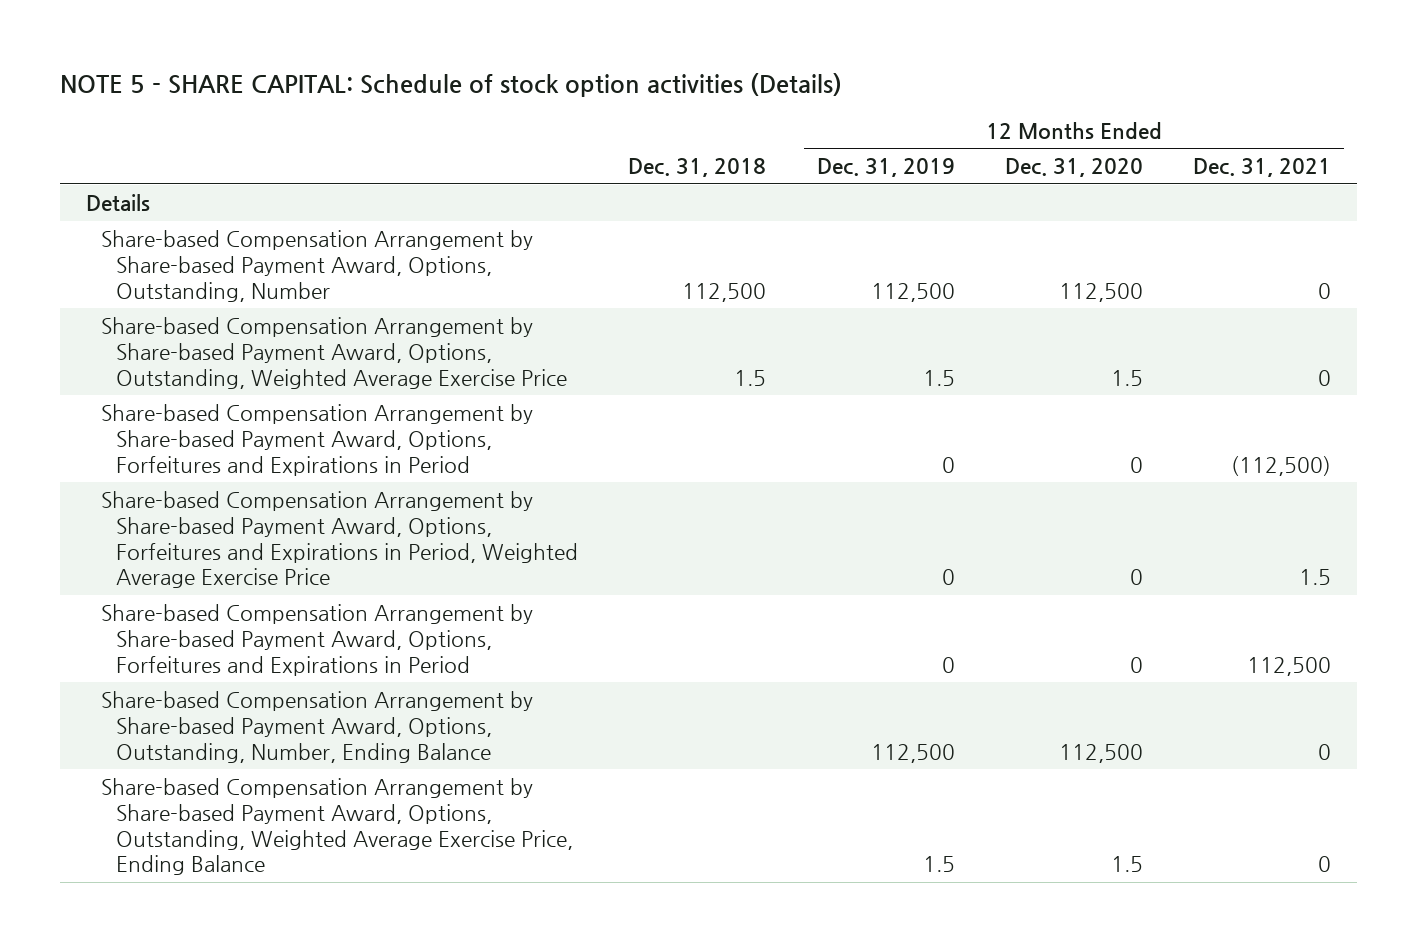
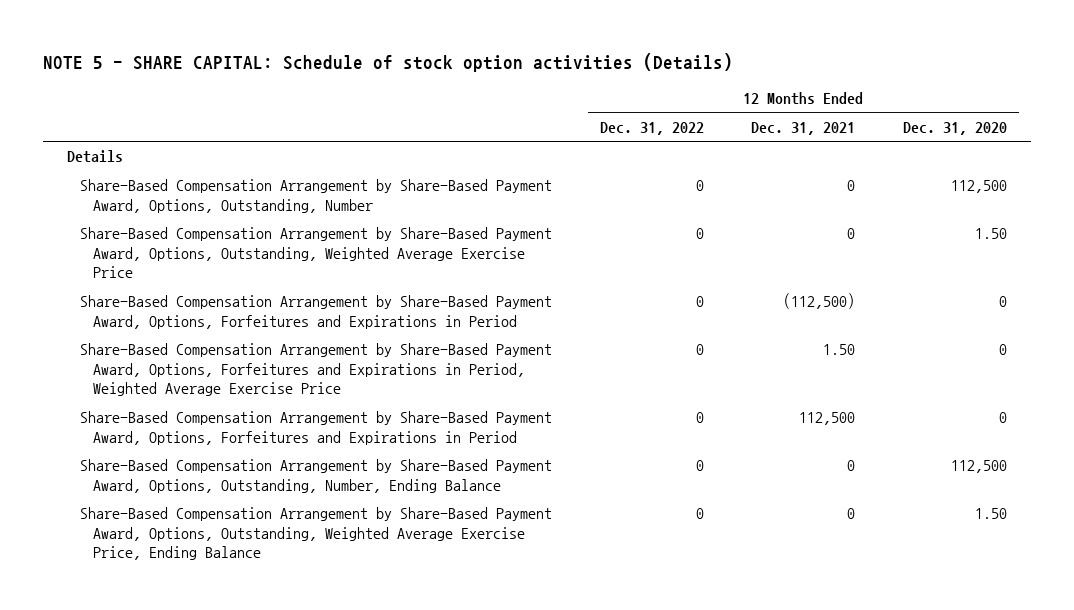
[628,158,767,178] Dec. 31, 2018 -> none
[816,158,955,178] Dec. 31, 2019 -> none
none -> [599,122,704,136] Dec. 31, 2022
[100,229,533,302] Share-based Compensation Arrangement by Share-based Payment Award, Options, Outstanding, Number -> [80,179,553,213] Share-Based Compensation Arrangement by Share-Based Payment Award, Options, Outstanding, Number
[100,316,567,389] Share-based Compensation Arrangement by Share-based Payment Award, Options, Outstanding, Weighted Average Exercise Price -> [80,227,553,279] Share-Based Compensation Arrangement by Share-Based Payment Award, Options, Outstanding, Weighted Average Exercise Price
[1111,369,1144,386] 1.5 -> [975,228,1008,240] 1.50
[100,403,533,476] Share-based Compensation Arrangement by Share-based Payment Award, Options, Forfeitures and Expirations in Period -> [80,295,553,329] Share-Based Compensation Arrangement by Share-Based Payment Award, Options, Forfeitures and Expirations in Period
[100,490,578,589] Share-based Compensation Arrangement by Share-based Payment Award, Options, Forfeitures and Expirations in Period, Weighted Average Exercise Price -> [80,343,553,397] Share-Based Compensation Arrangement by Share-Based Payment Award, Options, Forfeitures and Expirations in Period, Weighted Average Exercise Price
[1299,569,1332,586] 1.5 -> [823,344,856,356] 1.50
[100,603,533,676] Share-based Compensation Arrangement by Share-based Payment Award, Options, Forfeitures and Expirations in Period -> [80,411,553,445] Share-Based Compensation Arrangement by Share-Based Payment Award, Options, Forfeitures and Expirations in Period
[100,690,533,763] Share-based Compensation Arrangement by Share-based Payment Award, Options, Outstanding, Number, Ending Balance -> [80,459,553,493] Share-Based Compensation Arrangement by Share-Based Payment Award, Options, Outstanding, Number, Ending Balance
[100,777,573,876] Share-based Compensation Arrangement by Share-based Payment Award, Options, Outstanding, Weighted Average Exercise Price, Ending Balance -> [80,507,553,561] Share-Based Compensation Arrangement by Share-Based Payment Award, Options, Outstanding, Weighted Average Exercise Price, Ending Balance
[1111,856,1144,873] 1.5 -> [975,508,1008,520] 1.50

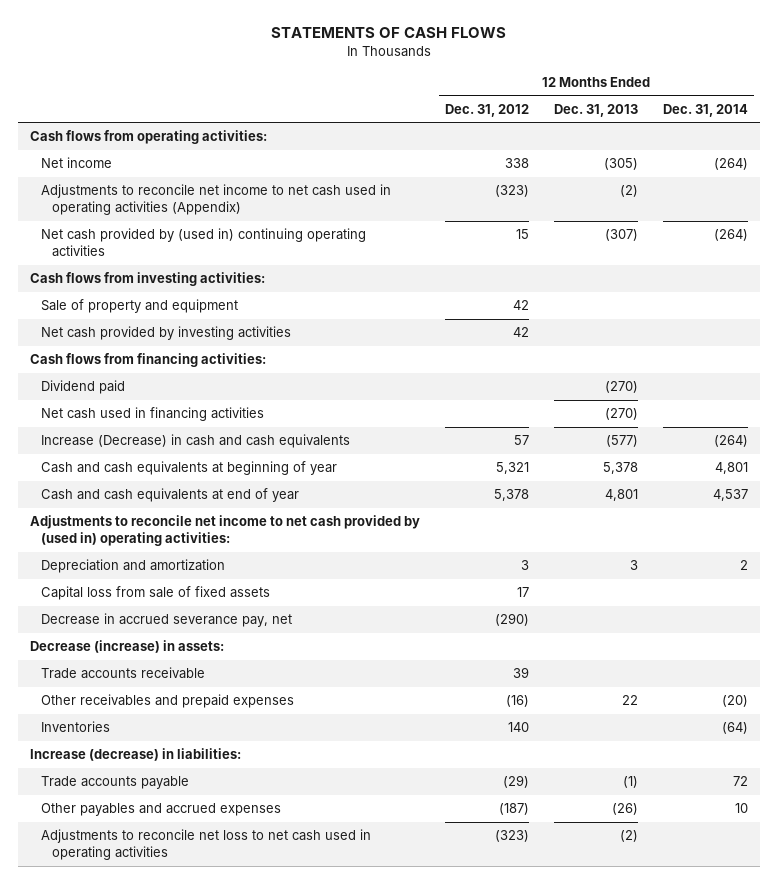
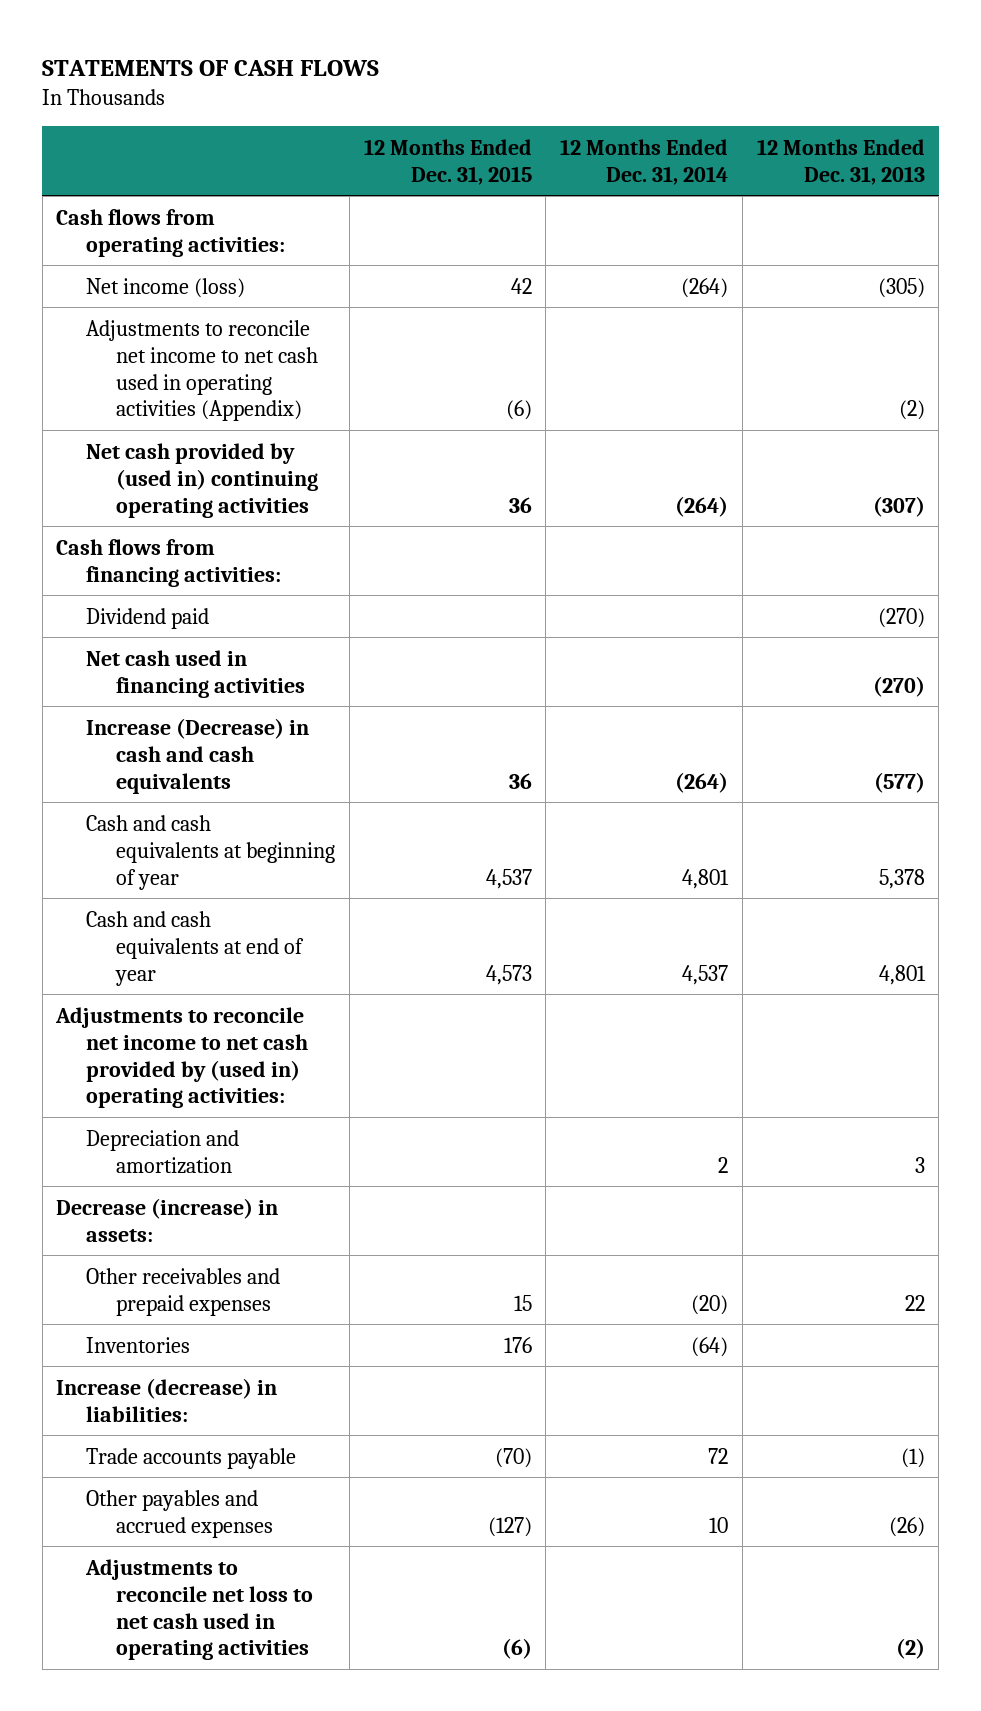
[445,103,530,117] Dec. 31, 2012 -> none
none -> [363,138,532,185] 12 Months Ended Dec. 31, 2015
[41,157,113,169] Net income -> [86,277,246,298] Net income (loss)
[30,272,266,287] Cash flows from investing activities: -> none
[41,299,239,314] Sale of property and equipment -> none
[41,326,292,341] Net cash provided by investing activities -> none
[41,586,271,601] Capital loss from sale of fixed assets -> none
[41,613,293,628] Decrease in accrued severance pay, net -> none
[41,667,206,680] Trade accounts receivable -> none

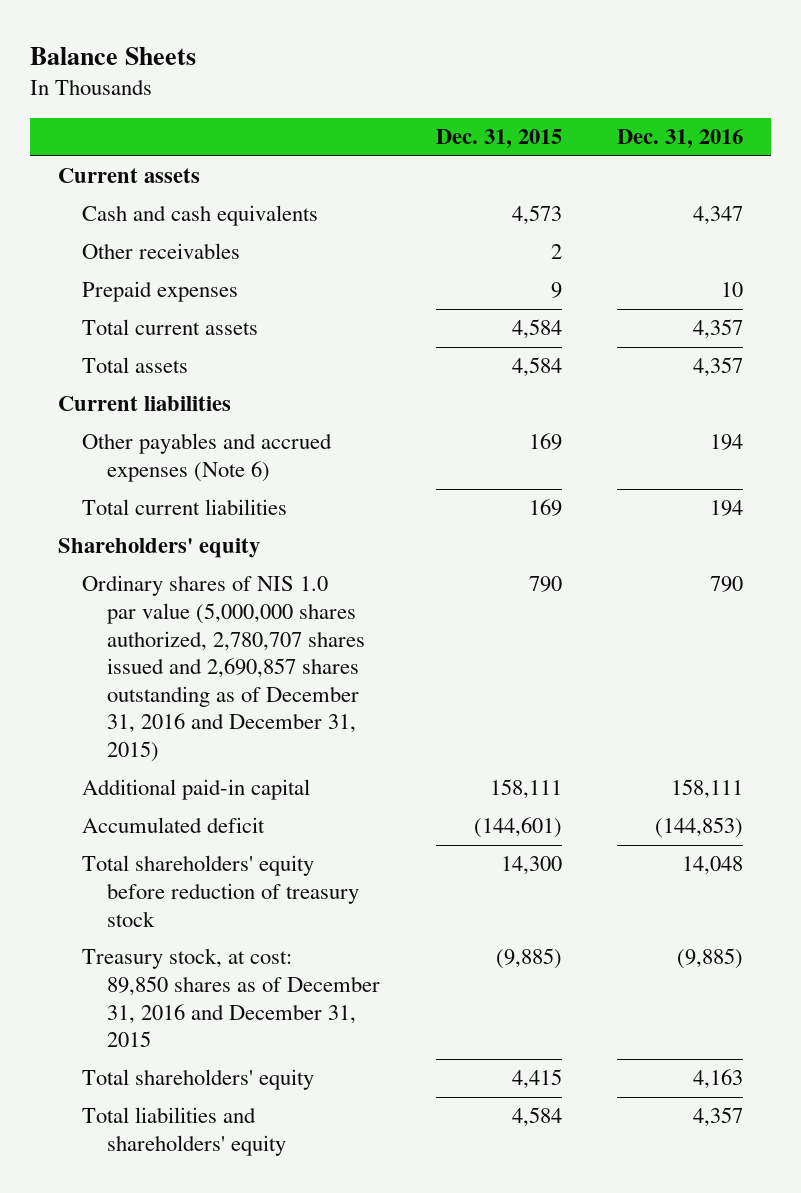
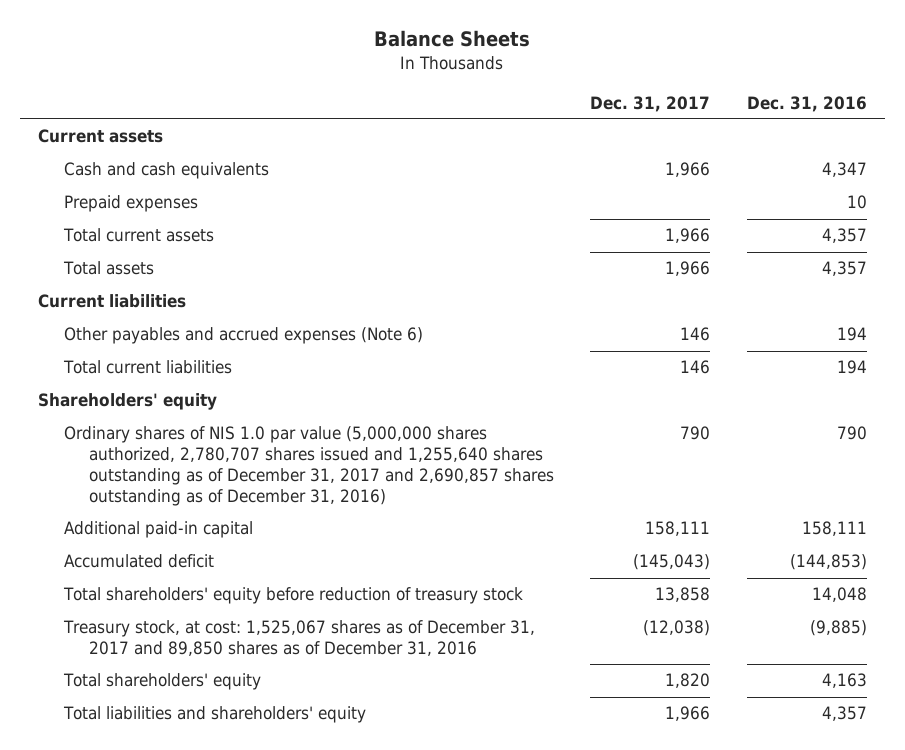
[435,129,562,149] Dec. 31, 2015 -> none
none -> [590,95,711,112] Dec. 31, 2017
[82,243,241,260] Other receivables -> none
[82,575,366,763] Ordinary shares of NIS 1.0 par value (5,000,000 shares authorized, 2,780,707 shares issued and 2,690,857 shares outstanding as of December 31, 2016 and December 31, 2015) -> [63,426,554,507] Ordinary shares of NIS 1.0 par value (5,000,000 shares authorized, 2,780,707 shares issued and 1,255,640 shares outstanding as of December 31, 2017 and 2,690,857 shares outstanding as of December 31, 2016)
[82,948,381,1048] Treasury stock, at cost: 89,850 shares as of December 31, 2016 and December 31, 2015 -> [62,620,535,657] Treasury stock, at cost: 1,525,067 shares as of December 31, 2017 and 89,850 shares as of December 31, 2016

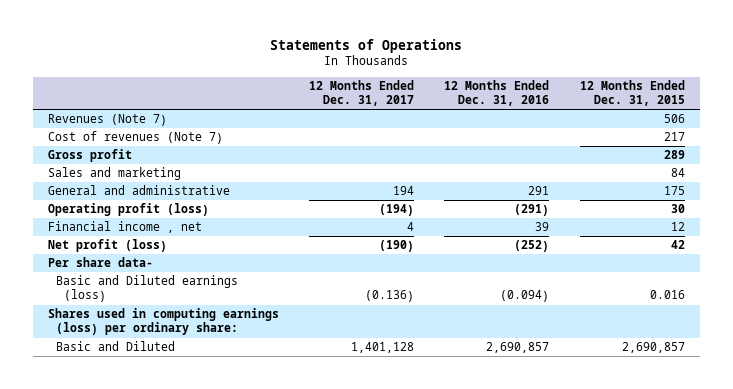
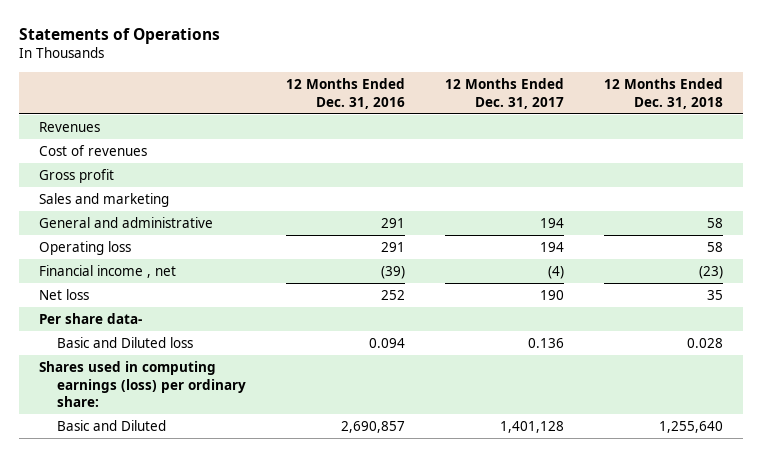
[579,79,685,107] 12 Months Ended Dec. 31, 2015 -> none
none -> [603,78,723,109] 12 Months Ended Dec. 31, 2018
[47,114,167,127] Revenues (Note 7) -> [38,122,100,133] Revenues
[47,131,223,145] Cost of revenues (Note 7) -> [38,145,147,157] Cost of revenues
[47,203,209,217] Operating profit (loss) -> [38,241,131,256] Operating loss
[379,204,415,217] (194) -> [539,242,564,253] 194
[514,204,550,217] (291) -> [380,242,405,253] 291
[407,222,415,232] 4 -> [547,266,564,280] (4)
[535,222,550,232] 39 -> [380,266,405,280] (39)
[47,239,167,253] Net profit (loss) -> [38,289,89,301] Net loss
[379,240,415,253] (190) -> [539,290,564,301] 190
[514,240,550,253] (252) -> [380,290,405,301] 252
[55,275,238,303] Basic and Diluted earnings (loss) -> [56,337,193,349] Basic and Diluted loss
[365,290,415,303] (0.136) -> [527,338,564,349] 0.136
[500,290,550,303] (0.094) -> [368,338,405,349] 0.094

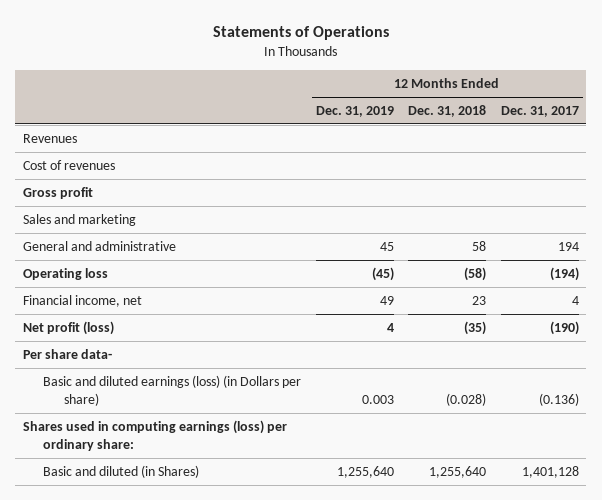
[285,78,405,109] 12 Months Ended Dec. 31, 2016 -> none
none -> [315,106,394,118] Dec. 31, 2019
[539,242,564,253] 194 -> [549,267,579,282] (194)
[706,242,723,253] 58 -> [464,267,487,282] (58)
[38,265,176,279] Financial income , net -> [22,295,142,308] Financial income, net
[547,266,564,280] (4) -> [571,296,579,306] 4
[698,266,723,280] (23) -> [472,296,487,306] 23
[38,289,89,301] Net loss -> [22,321,114,336] Net profit (loss)
[539,290,564,301] 190 -> [549,321,579,336] (190)
[706,290,723,301] 35 -> [464,321,487,336] (35)
[56,337,193,349] Basic and Diluted loss -> [43,375,302,407] Basic and diluted earnings (loss) (in Dollars per share)
[527,338,564,349] 0.136 -> [538,393,579,407] (0.136)
[686,338,723,349] 0.028 -> [446,393,487,407] (0.028)
[56,420,166,432] Basic and Diluted -> [43,465,200,479] Basic and diluted (in Shares)

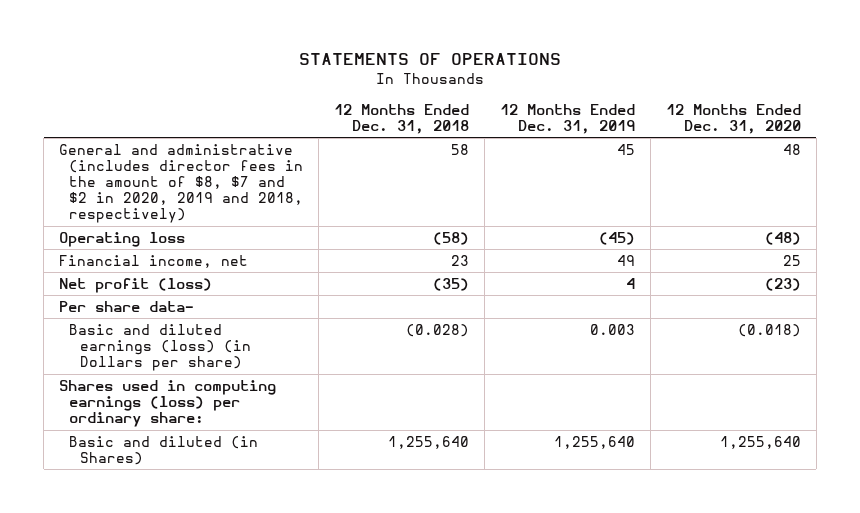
[212,26,389,41] Statements of Operations -> [298,53,561,66] STATEMENTS OF OPERATIONS
[500,106,579,118] Dec. 31, 2017 -> none
none -> [665,104,801,135] 12 Months Ended Dec. 31, 2020
[22,134,77,144] Revenues -> none
[22,160,115,171] Cost of revenues -> none
[22,187,93,200] Gross profit -> none
[22,214,136,227] Sales and marketing -> none
[22,241,176,252] General and administrative -> [59,143,304,224] General and administrative (includes director fees in the amount of $8, $7 and $2 in 2020, 2019 and 2018, respectively)

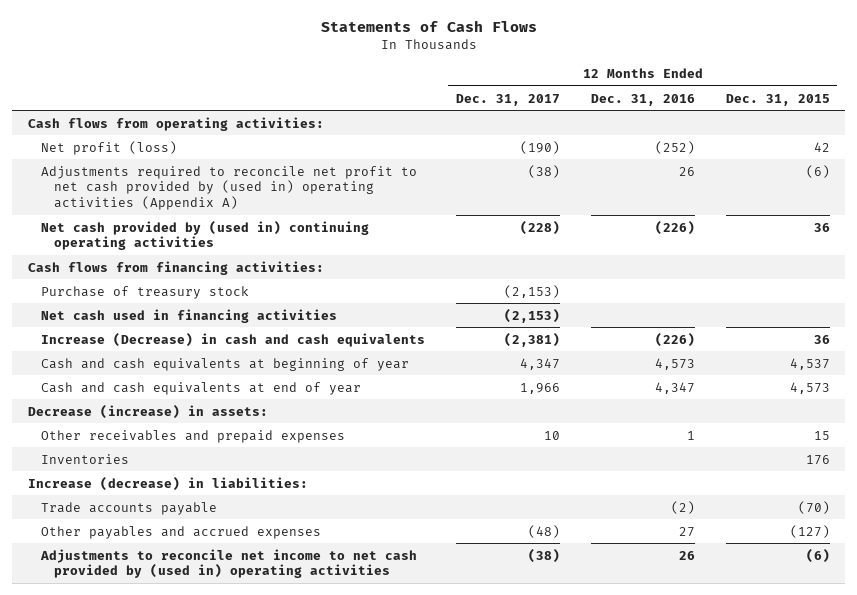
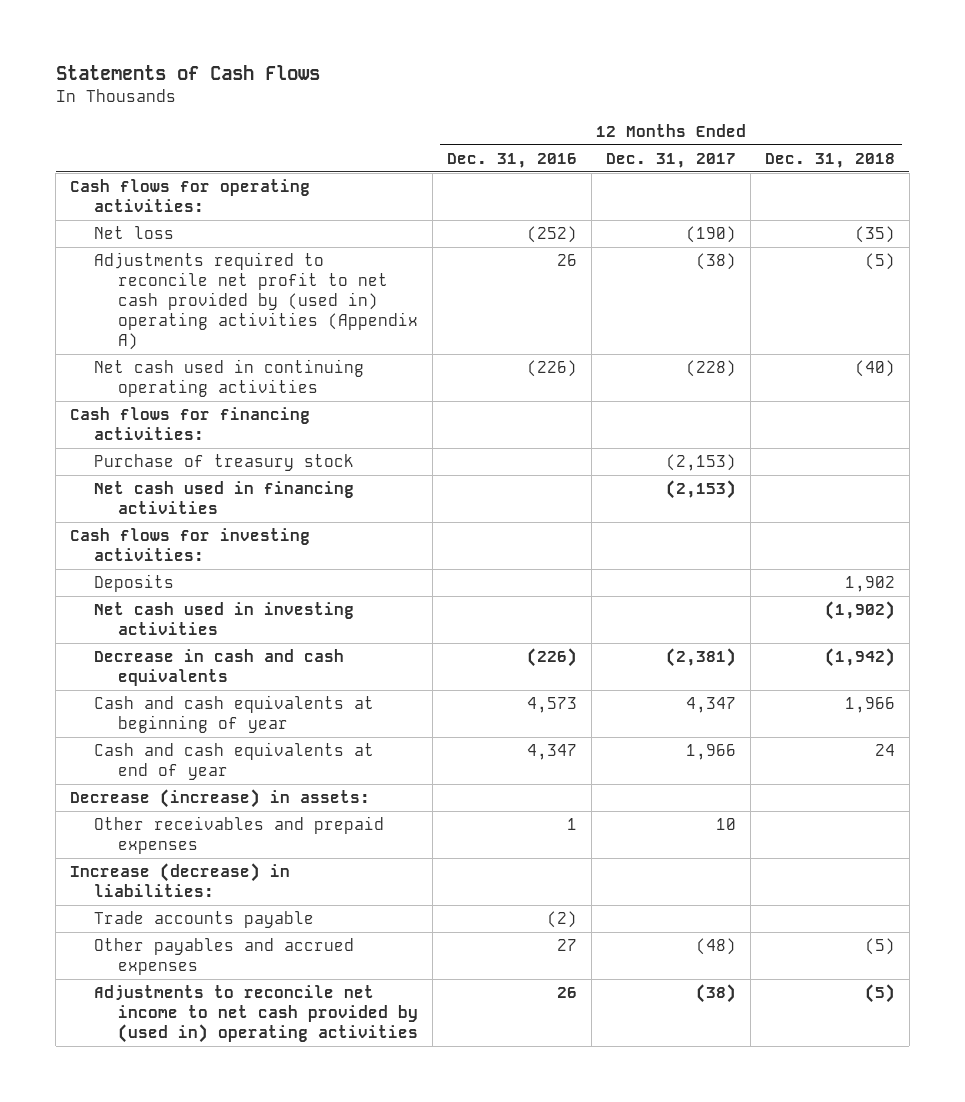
[725,93,830,106] Dec. 31, 2015 -> none
none -> [764,152,895,168] Dec. 31, 2018
[27,116,324,131] Cash flows from operating activities: -> [69,179,310,213] Cash flows for operating activities:
[41,140,178,155] Net profit (loss) -> [94,226,175,240] Net loss
[41,220,370,251] Net cash provided by (used in) continuing operating activities -> [94,359,365,398] Net cash used in continuing operating activities
[27,260,324,275] Cash flows from financing activities: -> [69,407,310,441] Cash flows for financing activities:
none -> [69,528,310,562] Cash flows for investing activities:
none -> [94,574,175,593] Deposits
none -> [94,602,355,636] Net cash used in investing activities
[41,332,426,347] Increase (Decrease) in cash and cash equivalents -> [94,649,345,687] Decrease in cash and cash equivalents
[41,453,130,464] Inventories -> none

